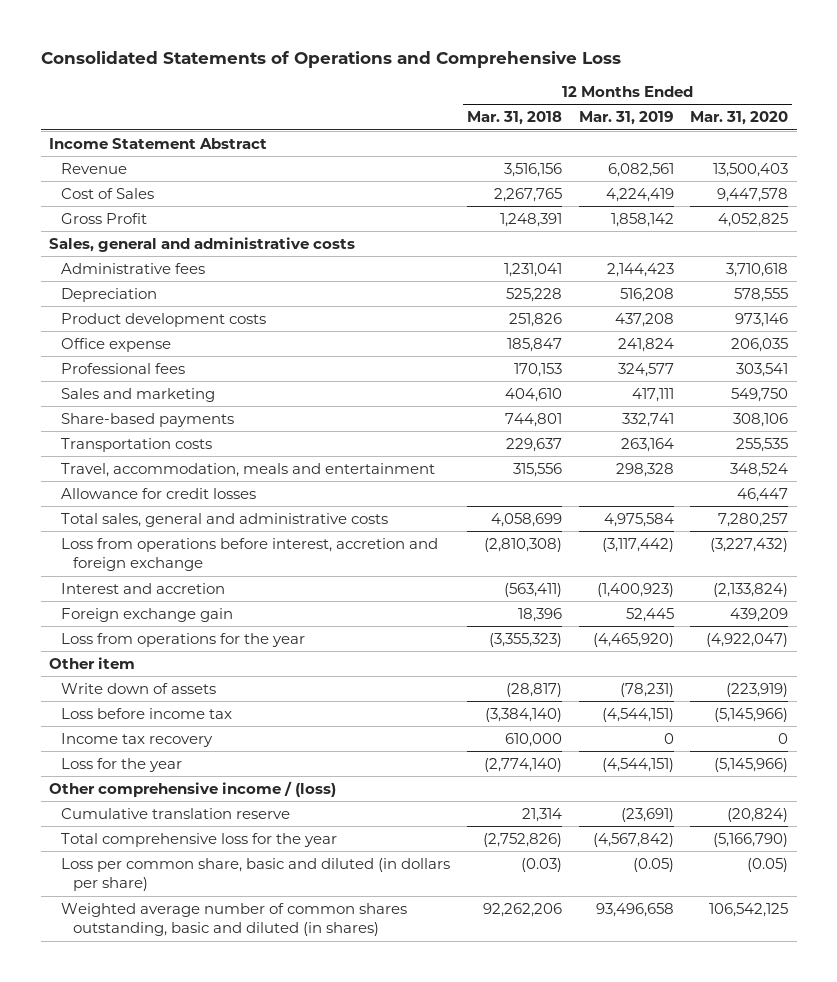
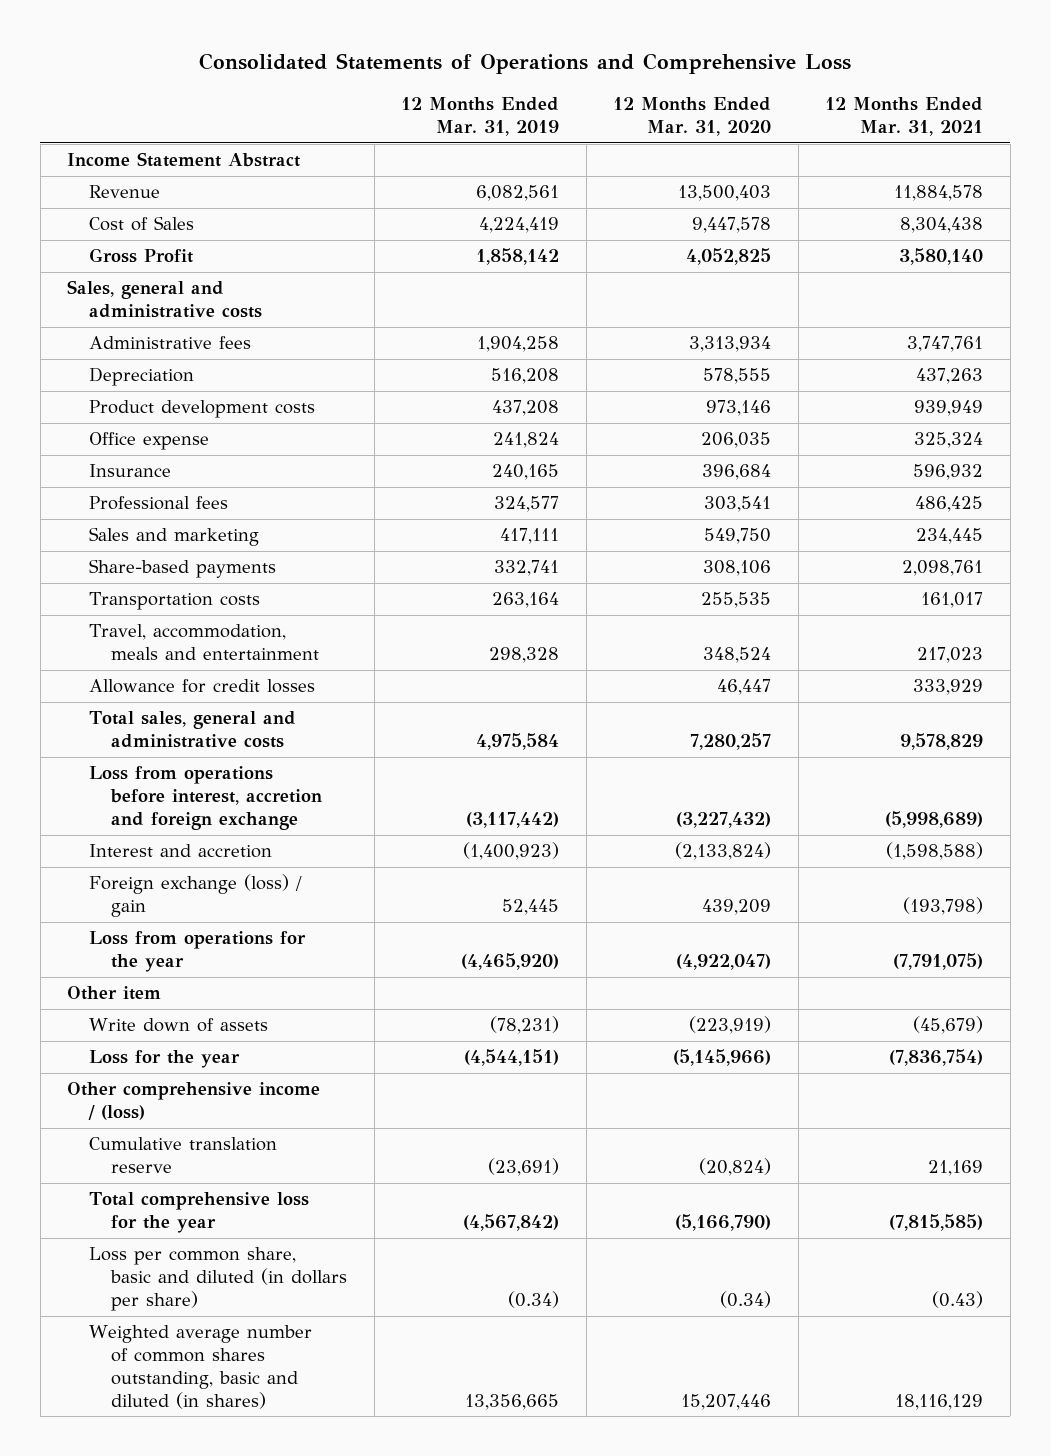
[466,111,562,126] Mar. 31, 2018 -> none
none -> [825,97,984,137] 12 Months Ended Mar. 31, 2021
[606,262,674,277] 2,144,423 -> [477,336,560,353] 1,904,258
[726,262,789,277] 3,710,618 -> [689,336,772,353] 3,313,934
none -> [89,464,172,478] Insurance
[60,607,233,622] Foreign exchange gain -> [89,874,303,918] Foreign exchange (loss) / gain
[60,707,232,719] Loss before income tax -> none
[60,732,213,747] Income tax recovery -> none
[632,857,674,872] (0.05) -> [508,1291,560,1309] (0.34)
[747,857,789,872] (0.05) -> [720,1291,772,1309] (0.34)
[595,902,674,917] 93,496,658 -> [465,1394,560,1411] 13,356,665
[709,902,789,917] 106,542,125 -> [681,1394,772,1411] 15,207,446

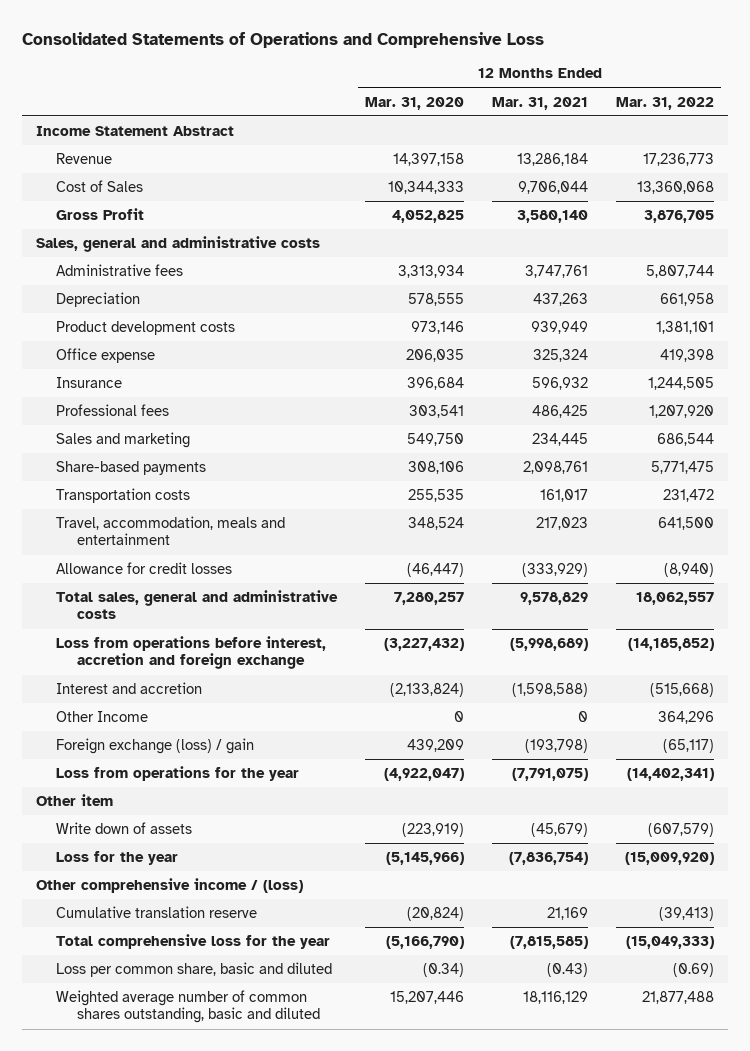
[401,97,560,137] 12 Months Ended Mar. 31, 2019 -> none
none -> [616,96,715,110] Mar. 31, 2022
[678,185,772,202] 13,500,403 -> [393,153,465,167] 14,397,158
[894,185,984,202] 11,884,578 -> [517,153,589,167] 13,286,184
[692,217,772,234] 9,447,578 -> [388,181,465,195] 10,344,333
[900,217,984,234] 8,304,438 -> [518,181,589,195] 9,706,044
[717,679,772,696] 46,447 -> [407,563,465,578] (46,447)
[913,679,984,696] 333,929 -> [522,563,589,578] (333,929)
none -> [56,711,149,723] Other Income
[89,1247,348,1312] Loss per common share, basic and diluted (in dollars per share) -> [56,962,333,978] Loss per common share, basic and diluted
[89,1325,313,1410] Weighted average number of common shares outstanding, basic and diluted (in shares) -> [56,990,320,1024] Weighted average number of common shares outstanding, basic and diluted

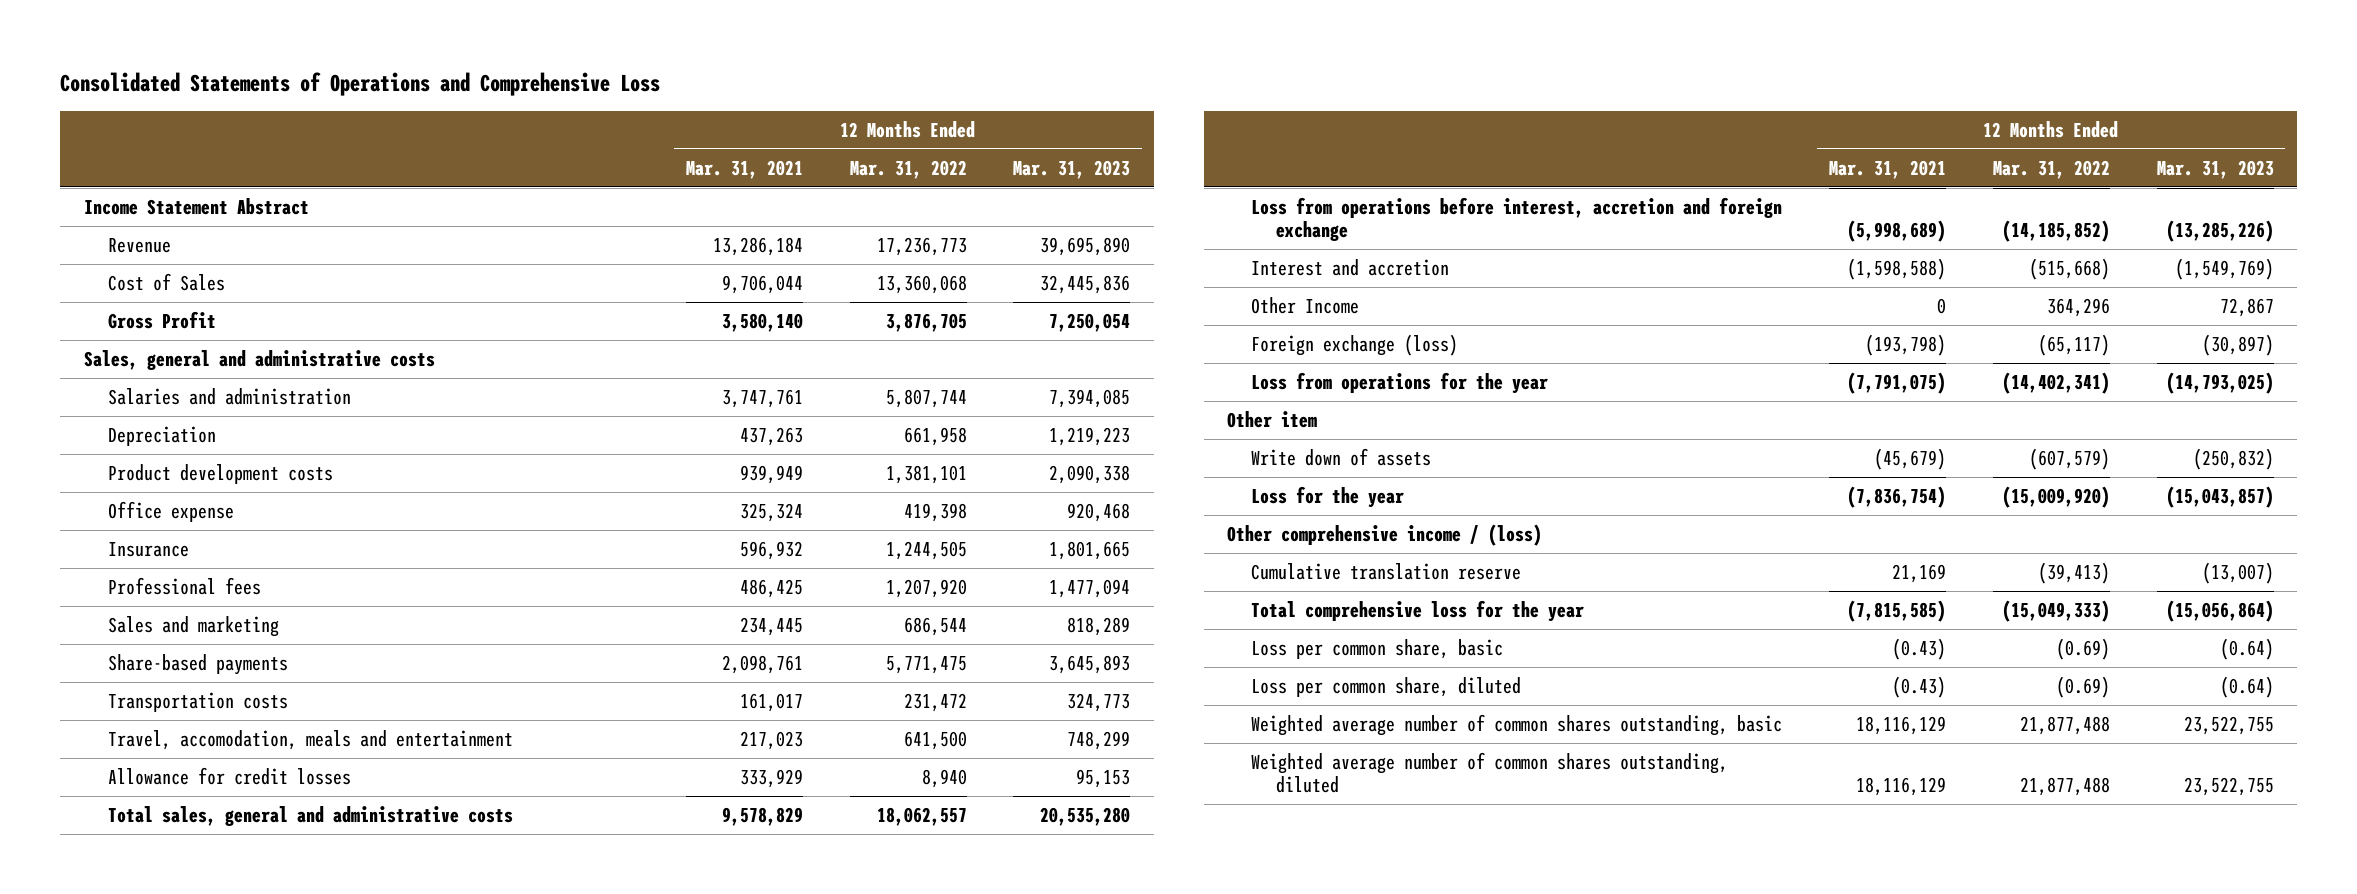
[365,96,465,110] Mar. 31, 2020 -> none
none -> [1013,159,1131,179] Mar. 31, 2023
[56,264,184,277] Administrative fees -> [108,387,352,405] Salaries and administration
[56,516,286,546] Travel, accommodation, meals and entertainment -> [108,729,514,750] Travel, accomodation, meals and entertainment
[522,563,589,578] (333,929) -> [739,768,803,788] 333,929
[664,563,715,578] (8,940) -> [921,768,967,788] 8,940
[56,738,255,755] Foreign exchange (loss) / gain -> [1251,333,1459,356] Foreign exchange (loss)
none -> [1251,638,1504,659] Loss per common share, basic
[56,962,333,978] Loss per common share, basic and diluted -> [1251,676,1522,697] Loss per common share, diluted
[56,990,320,1024] Weighted average number of common shares outstanding, basic and diluted -> [1251,713,1783,736] Weighted average number of common shares outstanding, basic
none -> [1251,751,1729,794] Weighted average number of common shares outstanding, diluted

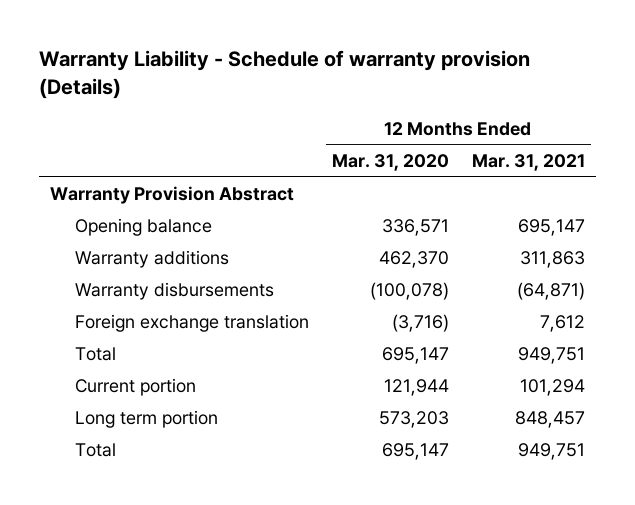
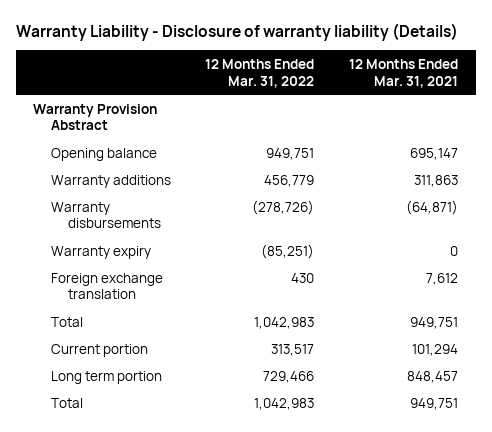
[38,50,530,100] Warranty Liability - Schedule of warranty provision (Details) -> [16,22,459,41] Warranty Liability - Disclosure of warranty liability (Details)
[331,154,449,172] Mar. 31, 2020 -> none
none -> [205,58,315,88] 12 Months Ended Mar. 31, 2022
none -> [50,245,151,259] Warranty expiry

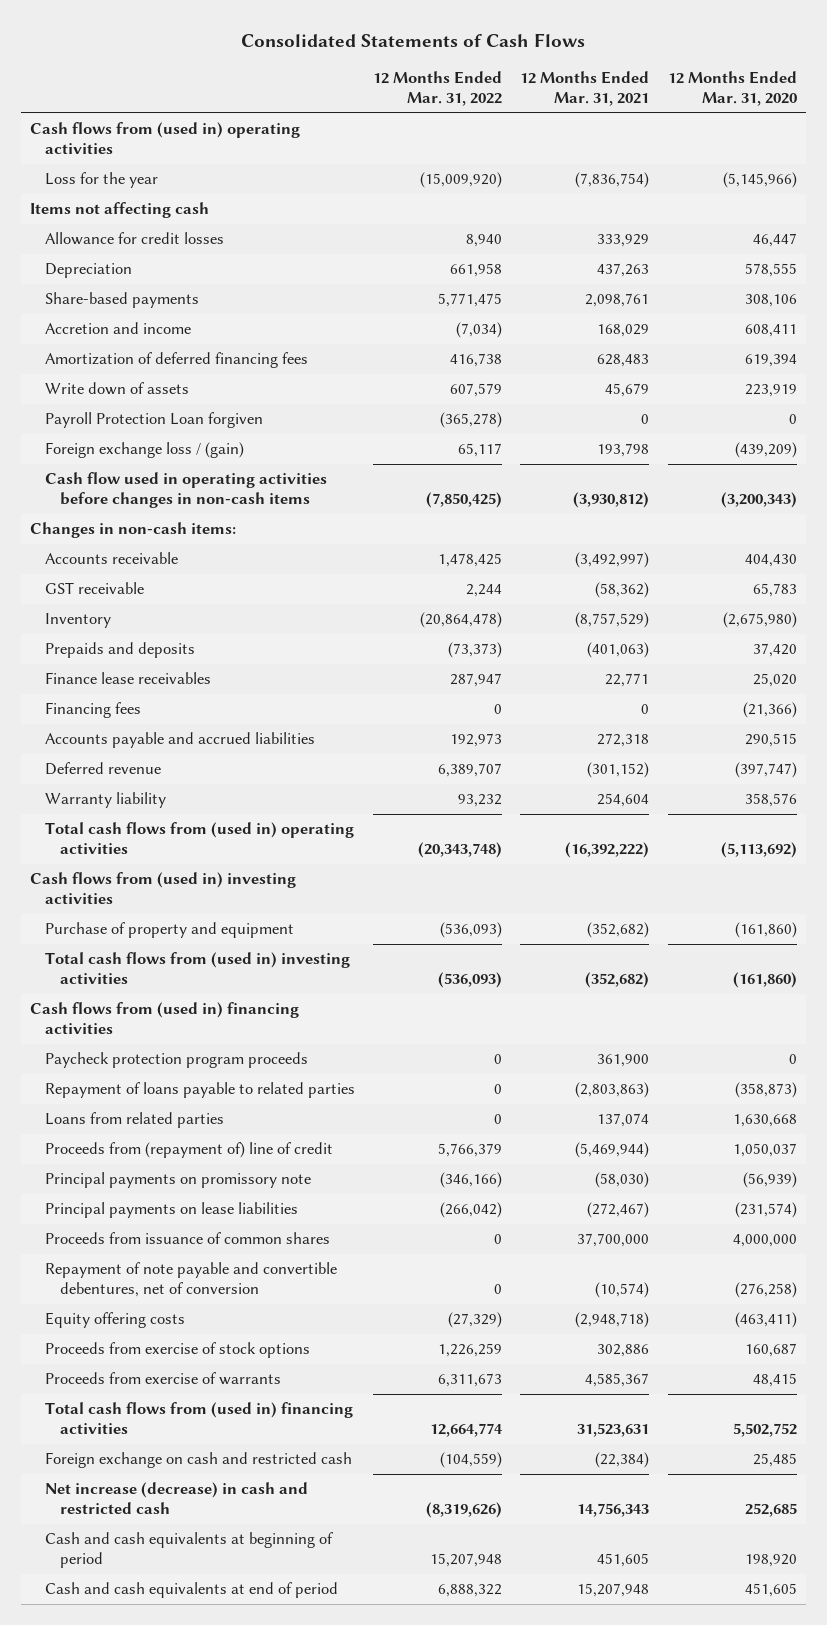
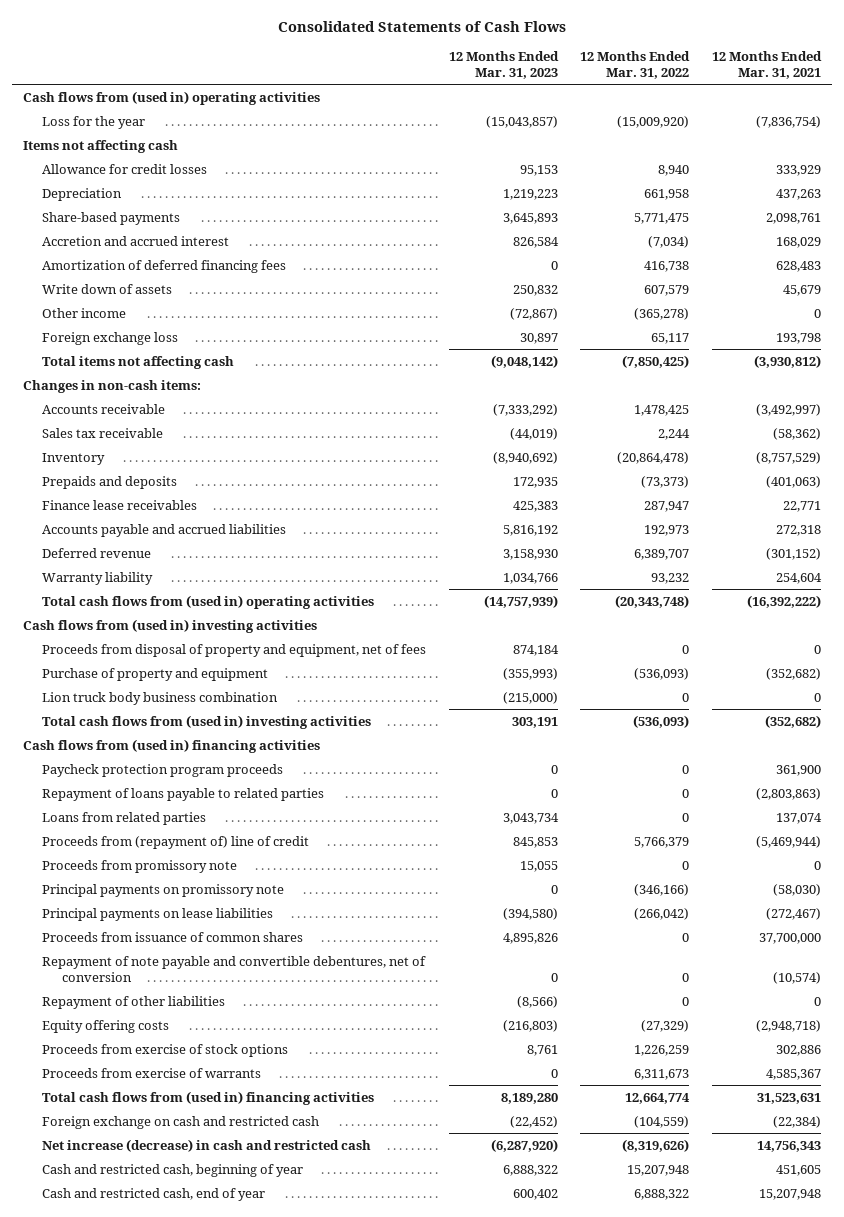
[667,71,797,107] 12 Months Ended Mar. 31, 2020 -> none
none -> [448,50,559,80] 12 Months Ended Mar. 31, 2023
[45,322,192,335] Accretion and income -> [42,235,230,246] Accretion and accrued interest
[45,412,264,429] Payroll Protection Loan forgiven -> [42,307,127,318] Other income
[45,442,245,459] Foreign exchange loss / (gain) -> [42,331,179,345] Foreign exchange loss
[45,472,328,509] Cash flow used in operating activities before changes in non-cash items -> [42,355,235,369] Total items not affecting cash
[45,582,145,595] GST receivable -> [42,427,164,438] Sales tax receivable
[45,702,142,719] Financing fees -> none
none -> [42,643,427,657] Proceeds from disposal of property and equipment, net of fees
none -> [42,691,279,705] Lion truck body business combination
none -> [42,859,238,873] Proceeds from promissory note
none -> [42,995,226,1009] Repayment of other liabilities
[45,1532,334,1569] Cash and cash equivalents at beginning of period -> [42,1163,304,1177] Cash and restricted cash, beginning of year
[45,1582,339,1599] Cash and cash equivalents at end of period -> [42,1187,266,1201] Cash and restricted cash, end of year

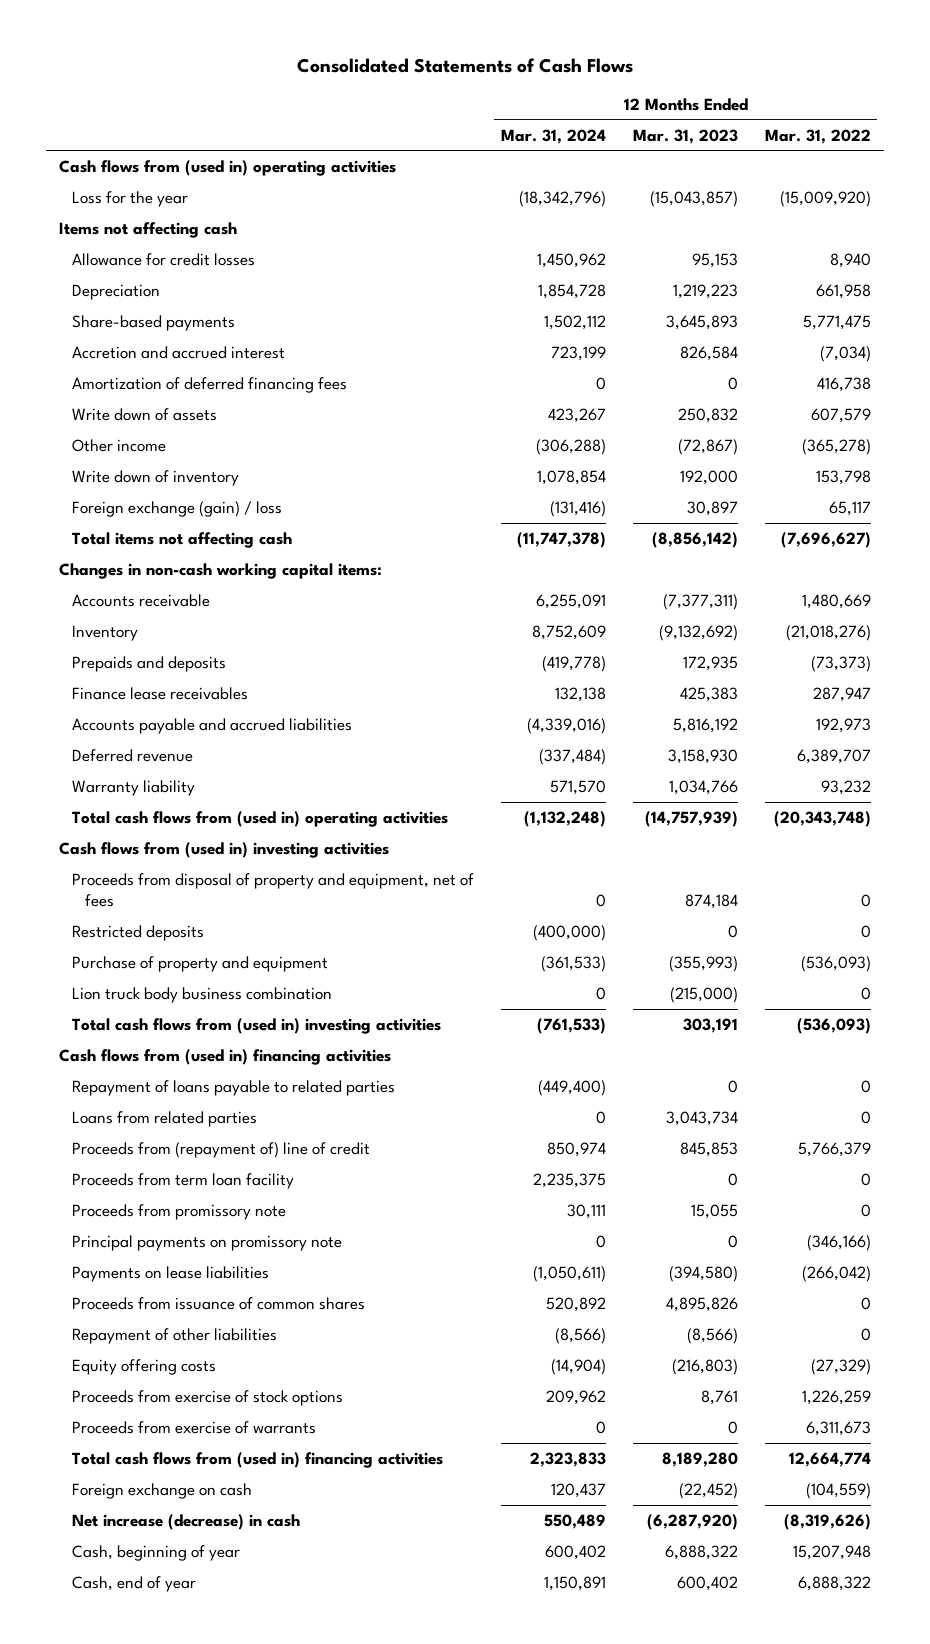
[711,50,822,80] 12 Months Ended Mar. 31, 2021 -> none
none -> [500,128,606,144] Mar. 31, 2024
[42,427,164,438] Sales tax receivable -> none
none -> [72,469,240,486] Write down of inventory
[42,331,179,345] Foreign exchange loss -> [72,500,283,517] Foreign exchange (gain) / loss
[490,354,558,368] (9,048,142) -> [651,531,738,548] (8,856,142)
[622,354,690,368] (7,850,425) -> [780,531,871,548] (7,696,627)
[22,379,201,393] Changes in non-cash items: -> [59,562,383,579] Changes in non-cash working capital items:
[492,403,558,416] (7,333,292) -> [662,593,738,610] (7,377,311)
[634,404,690,416] 1,478,425 -> [801,593,871,609] 1,480,669
[492,451,558,464] (8,940,692) -> [658,624,738,641] (9,132,692)
[617,451,690,464] (20,864,478) -> [785,624,871,641] (21,018,276)
none -> [72,924,205,941] Restricted deposits
[42,763,284,777] Paycheck protection program proceeds -> none
none -> [72,1172,295,1189] Proceeds from term loan facility
[42,907,274,921] Principal payments on lease liabilities -> [72,1265,270,1282] Payments on lease liabilities
[42,955,427,982] Repayment of note payable and convertible debentures, net of conversion -> none
[42,1115,320,1129] Foreign exchange on cash and restricted cash -> [72,1482,253,1499] Foreign exchange on cash
[42,1138,372,1152] Net increase (decrease) in cash and restricted cash -> [72,1513,301,1530] Net increase (decrease) in cash
[42,1163,304,1177] Cash and restricted cash, beginning of year -> [72,1544,241,1561] Cash, beginning of year
[42,1187,266,1201] Cash and restricted cash, end of year -> [72,1575,197,1592] Cash, end of year

